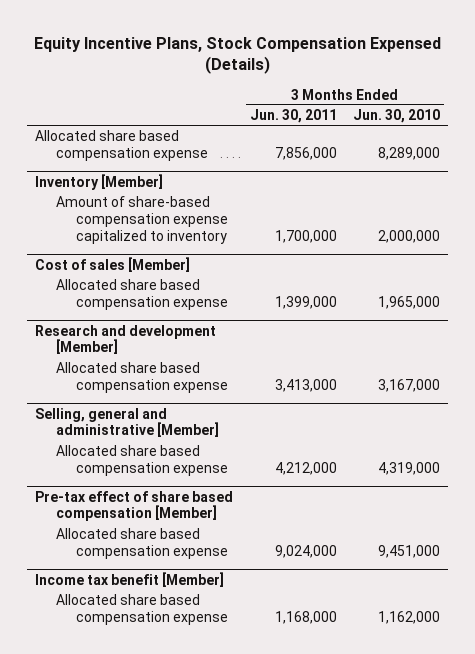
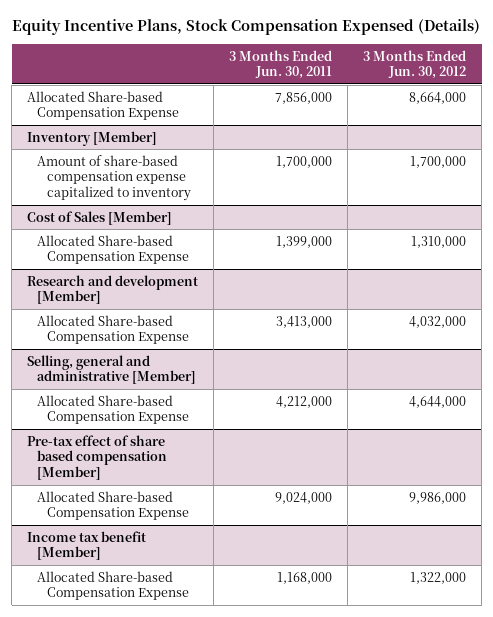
[352,108,440,123] Jun. 30, 2010 -> none
none -> [363,49,467,80] 3 Months Ended Jun. 30, 2012
[35,130,208,161] Allocated share based compensation expense -> [27,90,180,121] Allocated Share-based Compensation Expense
[35,256,191,272] Cost of sales [Member] -> [27,210,173,225] Cost of Sales [Member]
[55,279,228,310] Allocated share based compensation expense -> [37,234,190,265] Allocated Share-based Compensation Expense
[55,362,228,393] Allocated share based compensation expense -> [37,314,190,345] Allocated Share-based Compensation Expense
[55,445,228,476] Allocated share based compensation expense -> [37,394,190,425] Allocated Share-based Compensation Expense
[55,528,228,559] Allocated share based compensation expense -> [37,490,190,521] Allocated Share-based Compensation Expense
[55,594,228,625] Allocated share based compensation expense -> [37,570,190,601] Allocated Share-based Compensation Expense

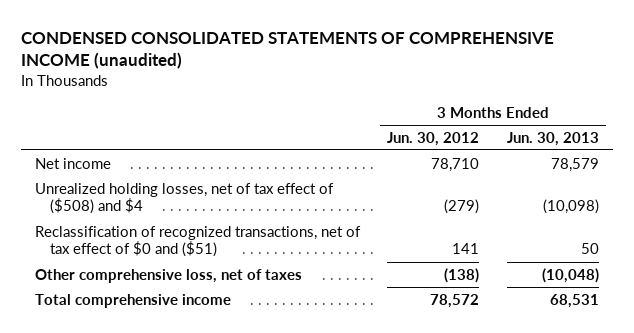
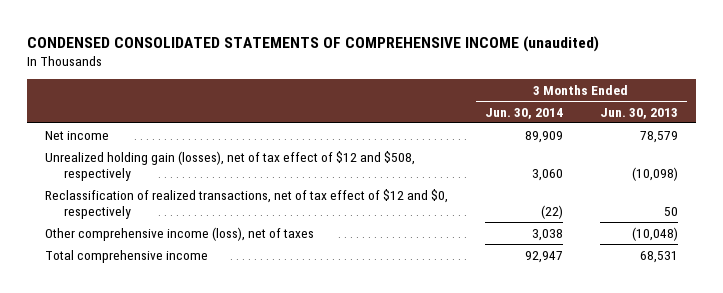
[387,131,480,146] Jun. 30, 2012 -> none
none -> [484,107,563,119] Jun. 30, 2014
[34,182,334,215] Unrealized holding losses, net of tax effect of ($508) and $4 -> [45,150,416,181] Unrealized holding gain (losses), net of tax effect of $12 and $508, respectively
[34,225,361,258] Reclassification of recognized transactions, net of tax effect of $0 and ($51) -> [45,188,449,219] Reclassification of realized transactions, net of tax effect of $12 and $0, respectively
[34,268,302,283] Other comprehensive loss, net of taxes -> [45,226,315,241] Other comprehensive income (loss), net of taxes

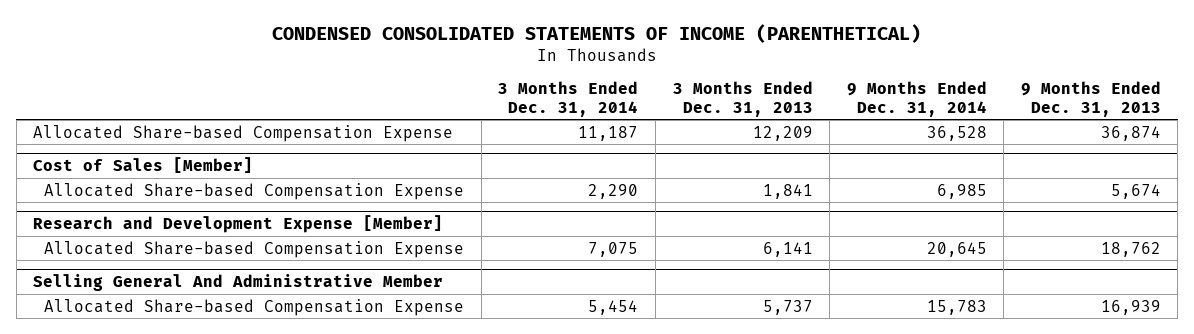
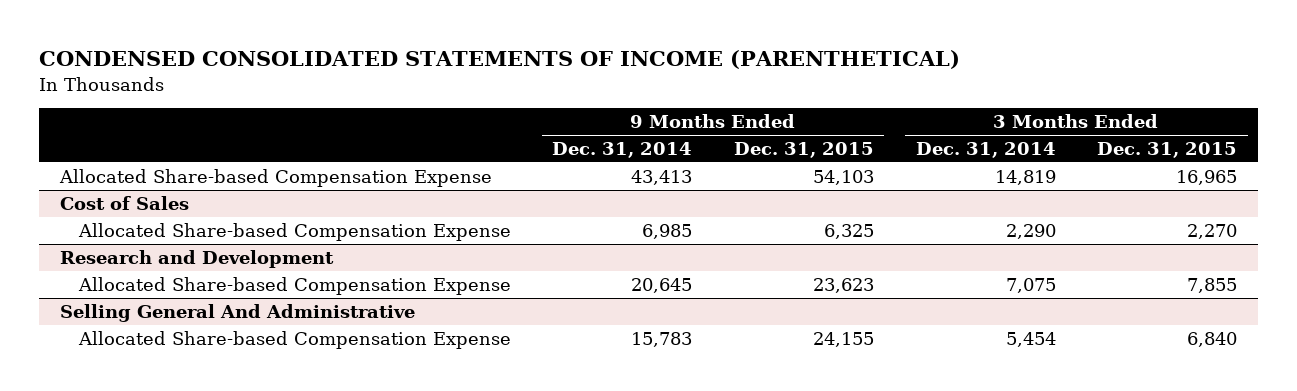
[672,81,813,117] 3 Months Ended Dec. 31, 2013 -> none
[1020,81,1161,117] 9 Months Ended Dec. 31, 2013 -> none
none -> [733,141,874,158] Dec. 31, 2015
none -> [1097,141,1238,158] Dec. 31, 2015
[578,125,639,141] 11,187 -> [994,169,1056,185] 14,819
[926,125,987,141] 36,528 -> [631,169,693,185] 43,413
[33,156,254,173] Cost of Sales [Member] -> [59,195,189,210] Cost of Sales
[33,214,444,233] Research and Development Expense [Member] -> [59,249,334,268] Research and Development
[33,273,444,291] Selling General And Administrative Member -> [59,303,415,322] Selling General And Administrative

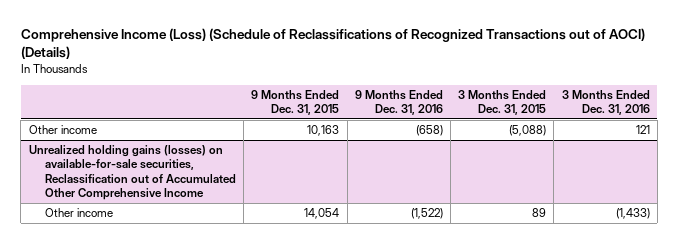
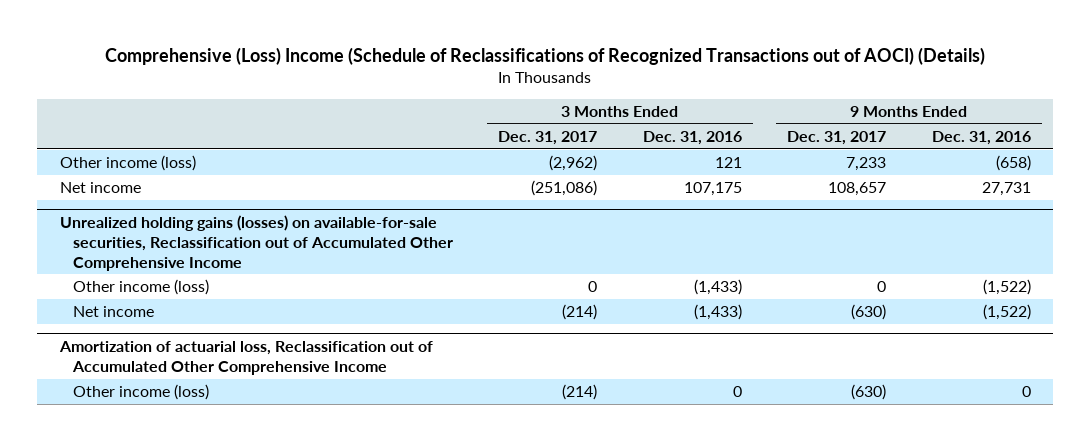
[20,27,645,60] Comprehensive Income (Loss) (Schedule of Reclassifications of Recognized Transactions out of AOCI) (Details) -> [105,46,986,65] Comprehensive (Loss) Income (Schedule of Reclassifications of Recognized Transactions out of AOCI) (Details)
[251,89,340,115] 9 Months Ended Dec. 31, 2015 -> none
[458,89,547,115] 3 Months Ended Dec. 31, 2015 -> none
none -> [498,130,598,145] Dec. 31, 2017
none -> [787,130,887,145] Dec. 31, 2017
[28,125,97,135] Other income -> [60,155,197,172] Other income (loss)
none -> [60,182,142,194] Net income
[44,208,113,218] Other income -> [72,279,209,296] Other income (loss)
none -> [72,306,154,318] Net income
none -> [59,341,434,375] Amortization of actuarial loss, Reclassification out of Accumulated Other Comprehensive Income
none -> [72,384,209,401] Other income (loss)

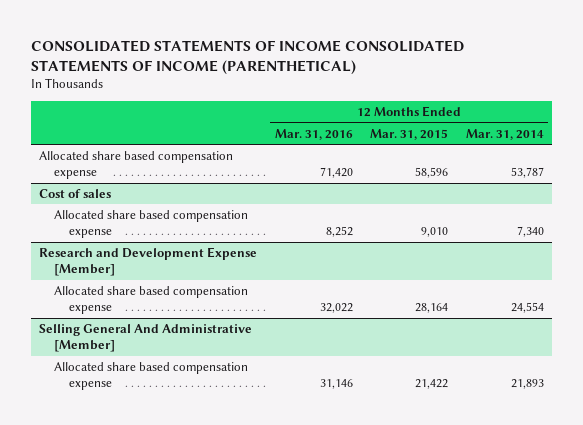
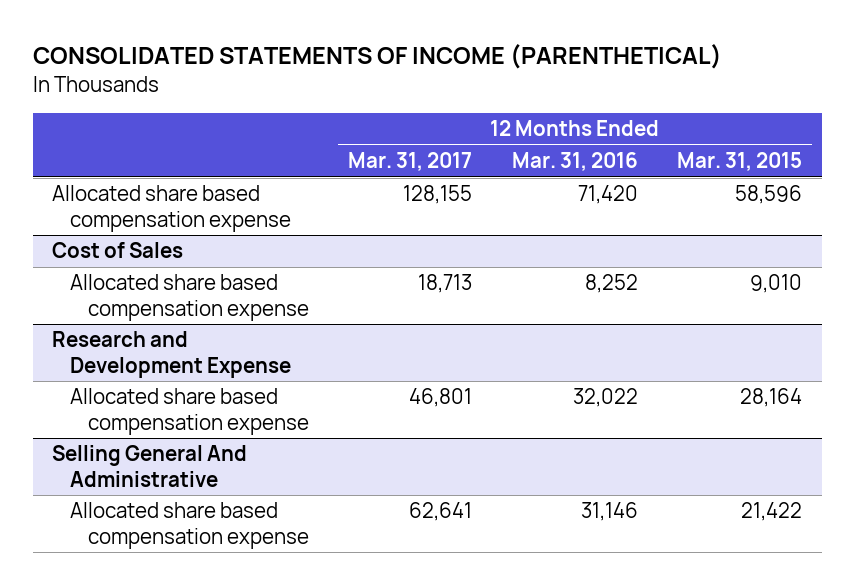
[30,39,464,75] CONSOLIDATED STATEMENTS OF INCOME CONSOLIDATED STATEMENTS OF INCOME (PARENTHETICAL) -> [32,44,722,70] CONSOLIDATED STATEMENTS OF INCOME (PARENTHETICAL)
[465,128,544,140] Mar. 31, 2014 -> none
none -> [348,152,473,172] Mar. 31, 2017
[39,188,112,198] Cost of sales -> [52,242,184,259] Cost of Sales
[39,246,258,277] Research and Development Expense [Member] -> [52,331,291,378] Research and Development Expense
[39,323,253,353] Selling General And Administrative [Member] -> [52,445,248,487] Selling General And Administrative

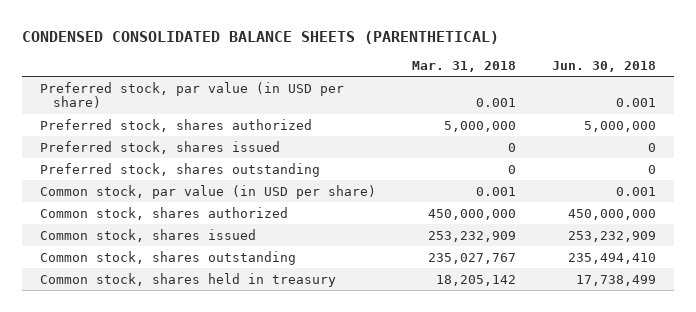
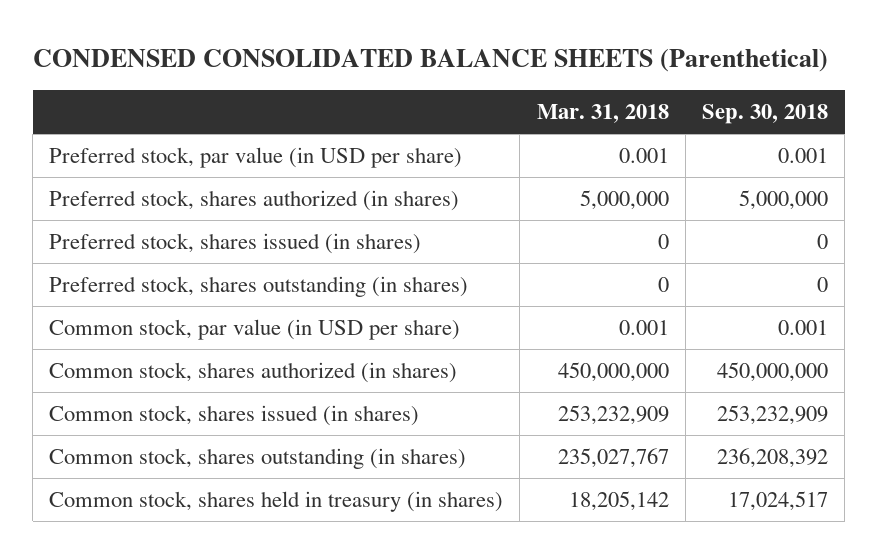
[22,30,500,44] CONDENSED CONSOLIDATED BALANCE SHEETS (PARENTHETICAL) -> [32,49,828,73] CONDENSED CONSOLIDATED BALANCE SHEETS (Parenthetical)
[552,60,657,72] Jun. 30, 2018 -> none
none -> [702,103,829,124] Sep. 30, 2018
[40,118,313,132] Preferred stock, shares authorized -> [49,190,460,212] Preferred stock, shares authorized (in shares)
[40,140,281,154] Preferred stock, shares issued -> [49,233,422,255] Preferred stock, shares issued (in shares)
[40,162,321,177] Preferred stock, shares outstanding -> [49,276,469,298] Preferred stock, shares outstanding (in shares)
[40,206,289,220] Common stock, shares authorized -> [49,362,458,384] Common stock, shares authorized (in shares)
[40,228,257,242] Common stock, shares issued -> [49,405,420,427] Common stock, shares issued (in shares)
[40,250,297,265] Common stock, shares outstanding -> [49,448,467,470] Common stock, shares outstanding (in shares)
[40,272,337,287] Common stock, shares held in treasury -> [49,491,504,513] Common stock, shares held in treasury (in shares)

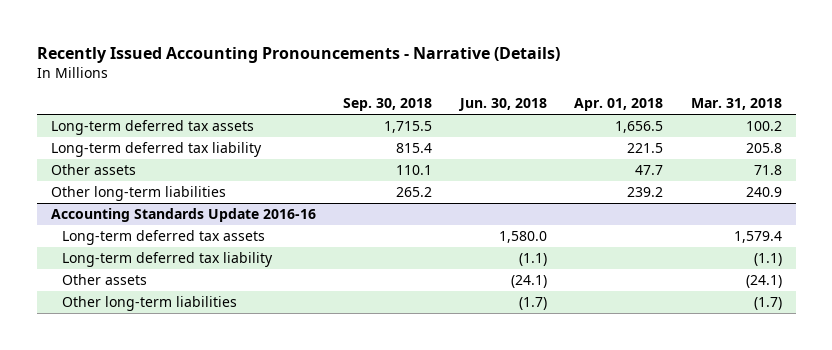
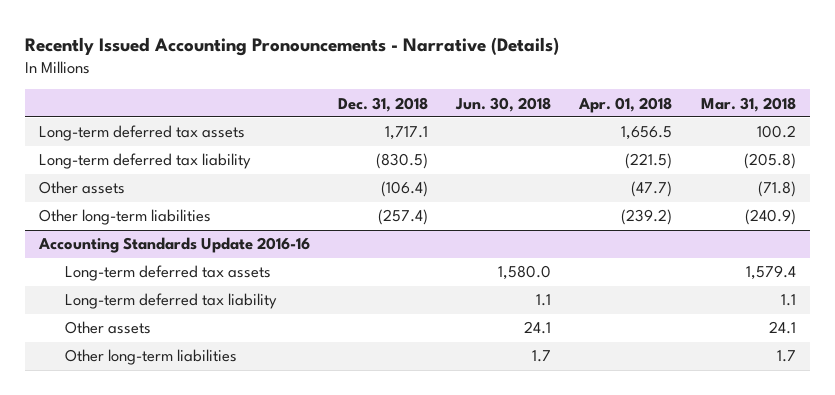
[343,98,433,112] Sep. 30, 2018 -> none
none -> [338,96,429,112] Dec. 31, 2018
[627,143,664,154] 221.5 -> [625,153,673,170] (221.5)
[745,143,782,154] 205.8 -> [743,153,796,170] (205.8)
[635,165,664,176] 47.7 -> [631,181,673,198] (47.7)
[753,165,782,176] 71.8 -> [757,181,796,198] (71.8)
[627,187,664,198] 239.2 -> [621,209,673,226] (239.2)
[745,187,782,198] 240.9 -> [744,209,796,226] (240.9)
[518,253,547,267] (1.1) -> [536,294,552,307] 1.1
[753,253,782,267] (1.1) -> [780,294,796,307] 1.1
[510,275,547,289] (24.1) -> [524,321,552,335] 24.1
[745,275,782,289] (24.1) -> [768,321,796,335] 24.1
[518,297,547,311] (1.7) -> [532,350,552,363] 1.7
[753,297,782,311] (1.7) -> [776,350,796,363] 1.7

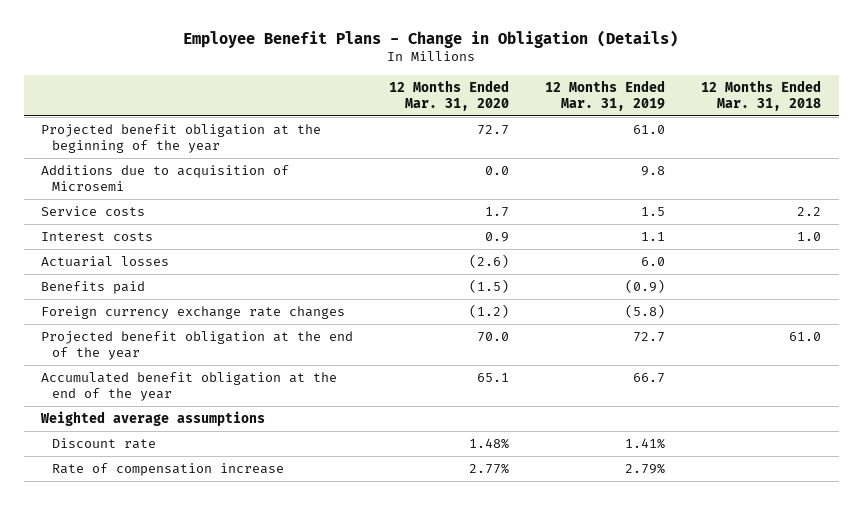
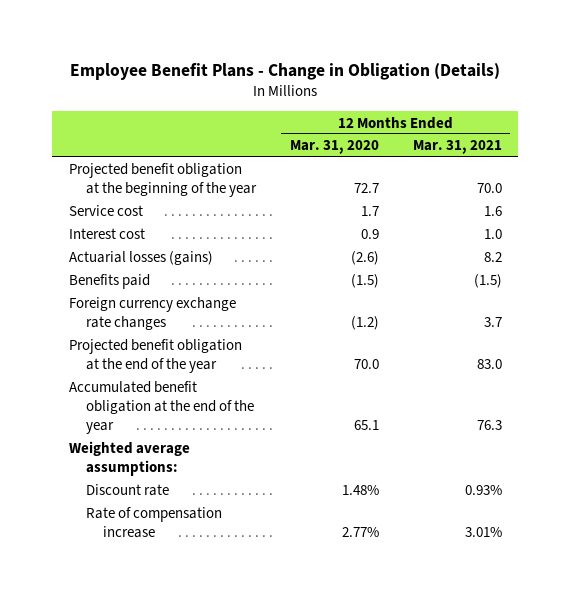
[545,79,666,112] 12 Months Ended Mar. 31, 2019 -> none
[701,79,822,112] 12 Months Ended Mar. 31, 2018 -> none
none -> [412,140,502,155] Mar. 31, 2021
[41,164,290,192] Additions due to acquisition of Microsemi -> none
[41,205,146,216] Service costs -> [68,205,143,217] Service cost
[41,231,154,241] Interest costs -> [68,228,145,240] Interest cost
[41,255,170,267] Actuarial losses -> [68,251,213,266] Actuarial losses (gains)
[40,410,266,426] Weighted average assumptions -> [68,441,190,477] Weighted average assumptions:

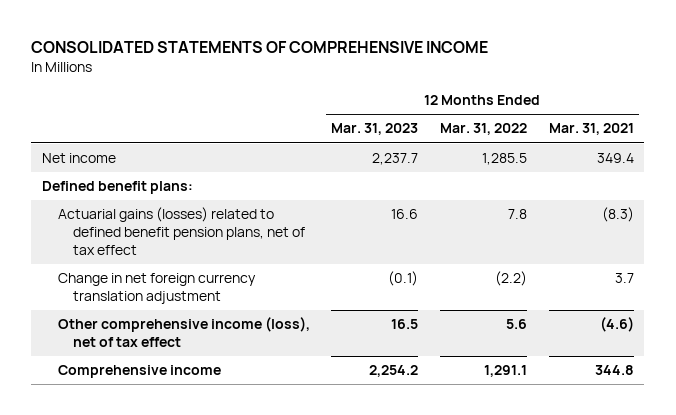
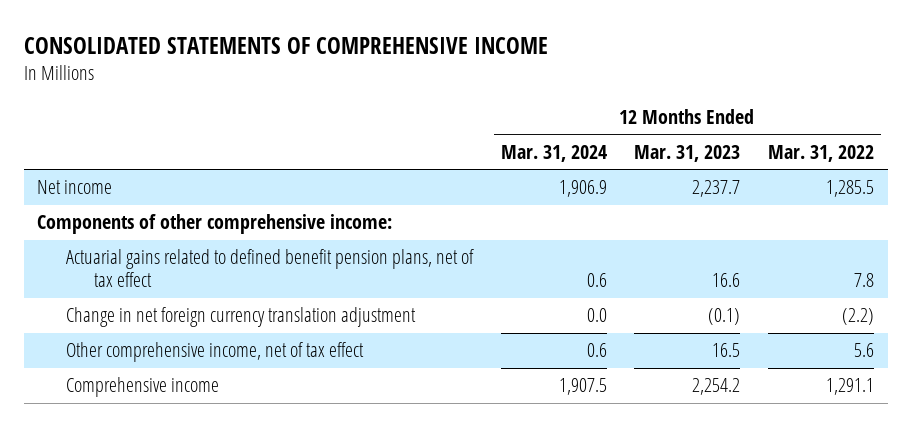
[548,123,634,136] Mar. 31, 2021 -> none
none -> [500,144,607,162] Mar. 31, 2024
[42,181,194,195] Defined benefit plans: -> none
none -> [37,214,393,235] Components of other comprehensive income:
[57,207,305,255] Actuarial gains (losses) related to defined benefit pension plans, net of tax effect -> [65,249,474,288] Actuarial gains related to defined benefit pension plans, net of tax effect
[57,317,310,348] Other comprehensive income (loss), net of tax effect -> [65,342,364,363] Other comprehensive income, net of tax effect

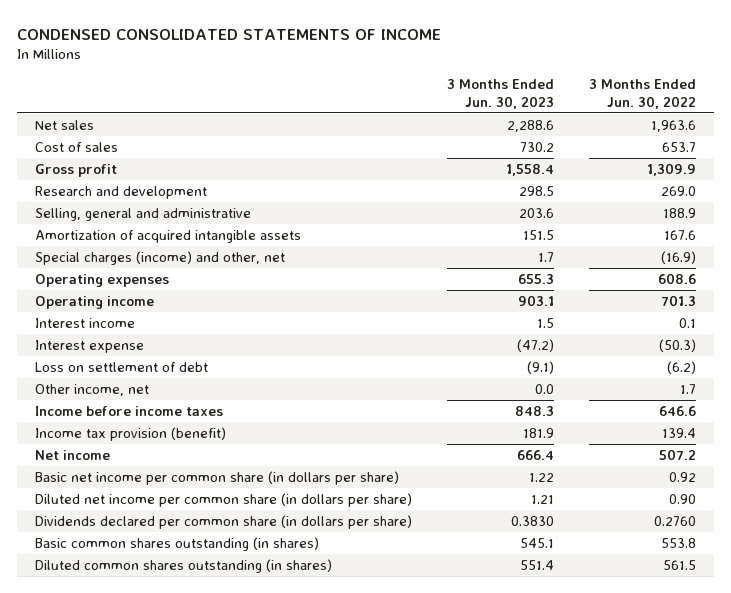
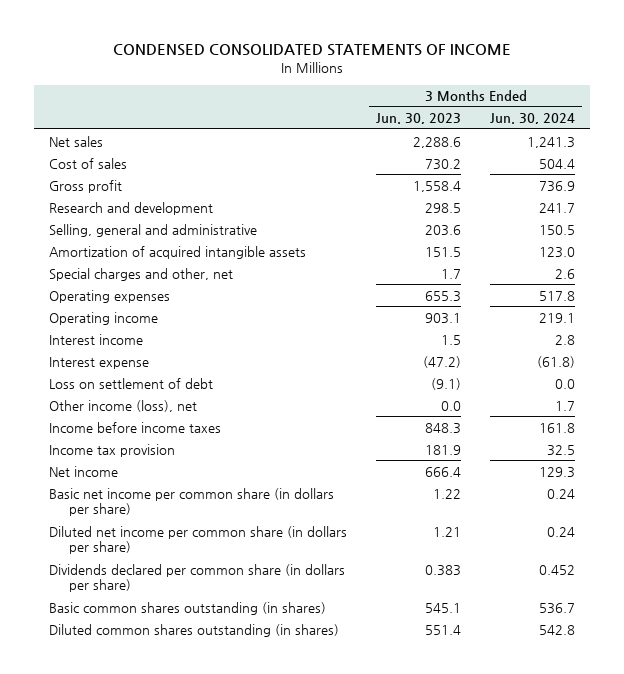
[589,79,697,109] 3 Months Ended Jun. 30, 2022 -> none
none -> [490,113,576,125] Jun. 30, 2024
[34,250,285,265] Special charges (income) and other, net -> [48,267,233,281] Special charges and other, net
[34,383,149,396] Other income, net -> [48,399,197,412] Other income (loss), net
[34,426,226,441] Income tax provision (benefit) -> [48,443,175,457] Income tax provision
[511,515,555,526] 0.3830 -> [424,564,461,576] 0.383

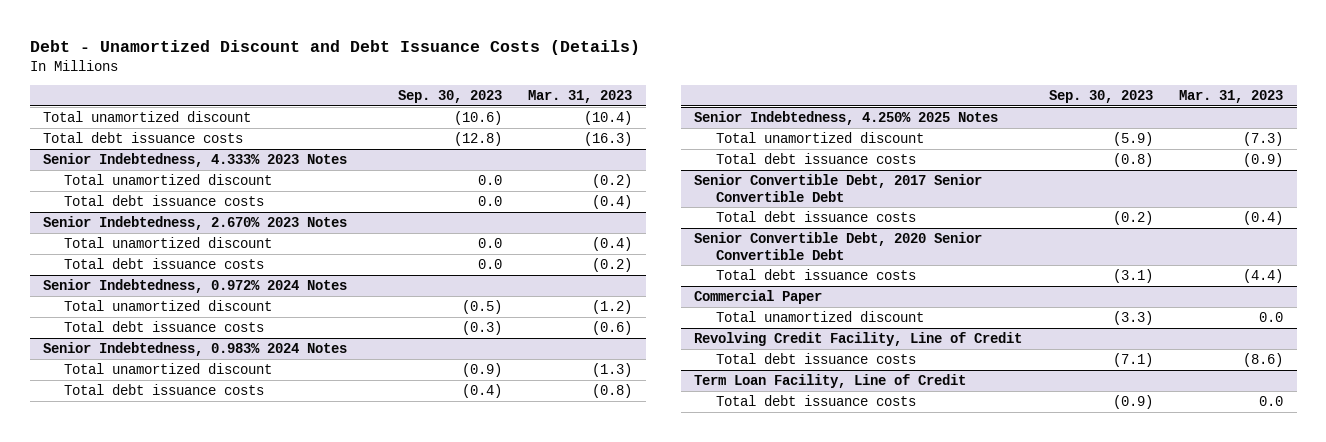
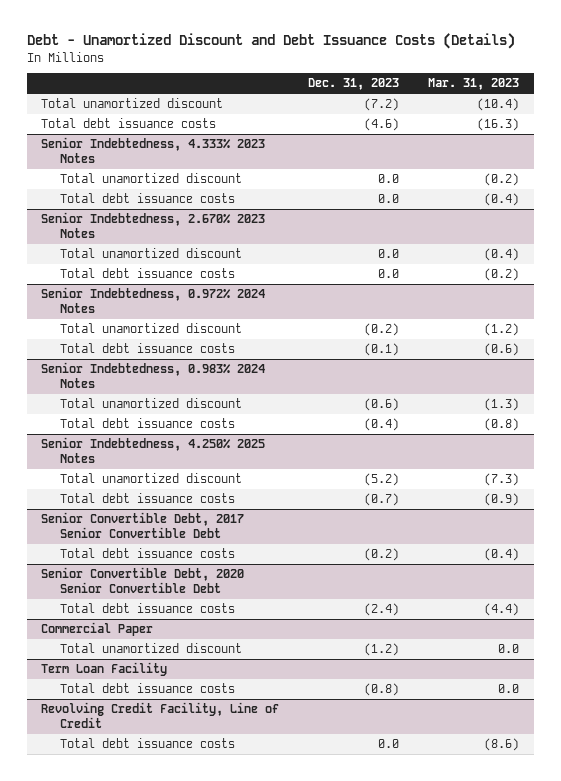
[397,90,502,104] Sep. 30, 2023 -> none
none -> [308,78,400,91] Dec. 31, 2023
none -> [41,661,168,676] Term Loan Facility
none -> [60,682,236,693] Total debt issuance costs
[694,374,967,389] Term Loan Facility, Line of Credit -> none
[715,395,916,407] Total debt issuance costs -> none

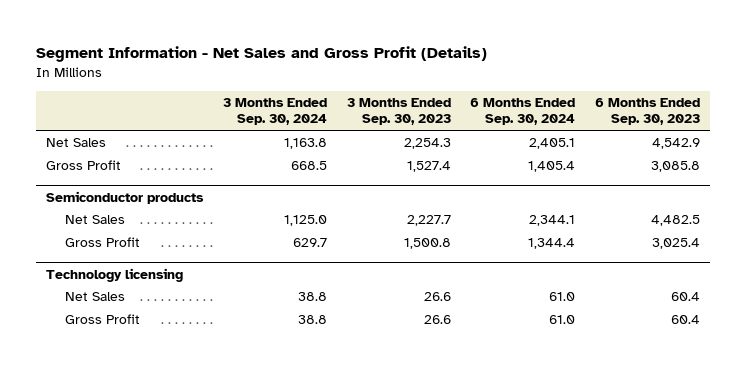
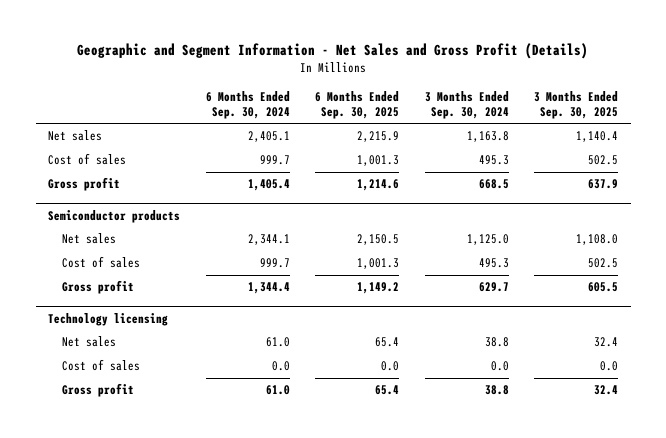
[36,45,488,62] Segment Information - Net Sales and Gross Profit (Details) -> [77,43,589,60] Geographic and Segment Information - Net Sales and Gross Profit (Details)
[346,98,451,126] 3 Months Ended Sep. 30, 2023 -> none
[594,98,700,126] 6 Months Ended Sep. 30, 2023 -> none
none -> [315,91,400,119] 6 Months Ended Sep. 30, 2025
none -> [534,91,619,119] 3 Months Ended Sep. 30, 2025
[46,138,107,148] Net Sales -> [48,130,103,142] Net sales
none -> [48,153,127,166] Cost of sales
[46,160,122,171] Gross Profit -> [48,177,121,192] Gross profit
[65,215,126,225] Net Sales -> [61,233,116,245] Net sales
none -> [61,256,140,269] Cost of sales
[65,237,141,248] Gross Profit -> [61,280,134,295] Gross profit
[65,292,126,302] Net Sales -> [61,336,116,348] Net sales
none -> [61,359,140,372] Cost of sales
[65,314,141,325] Gross Profit -> [61,383,134,398] Gross profit

